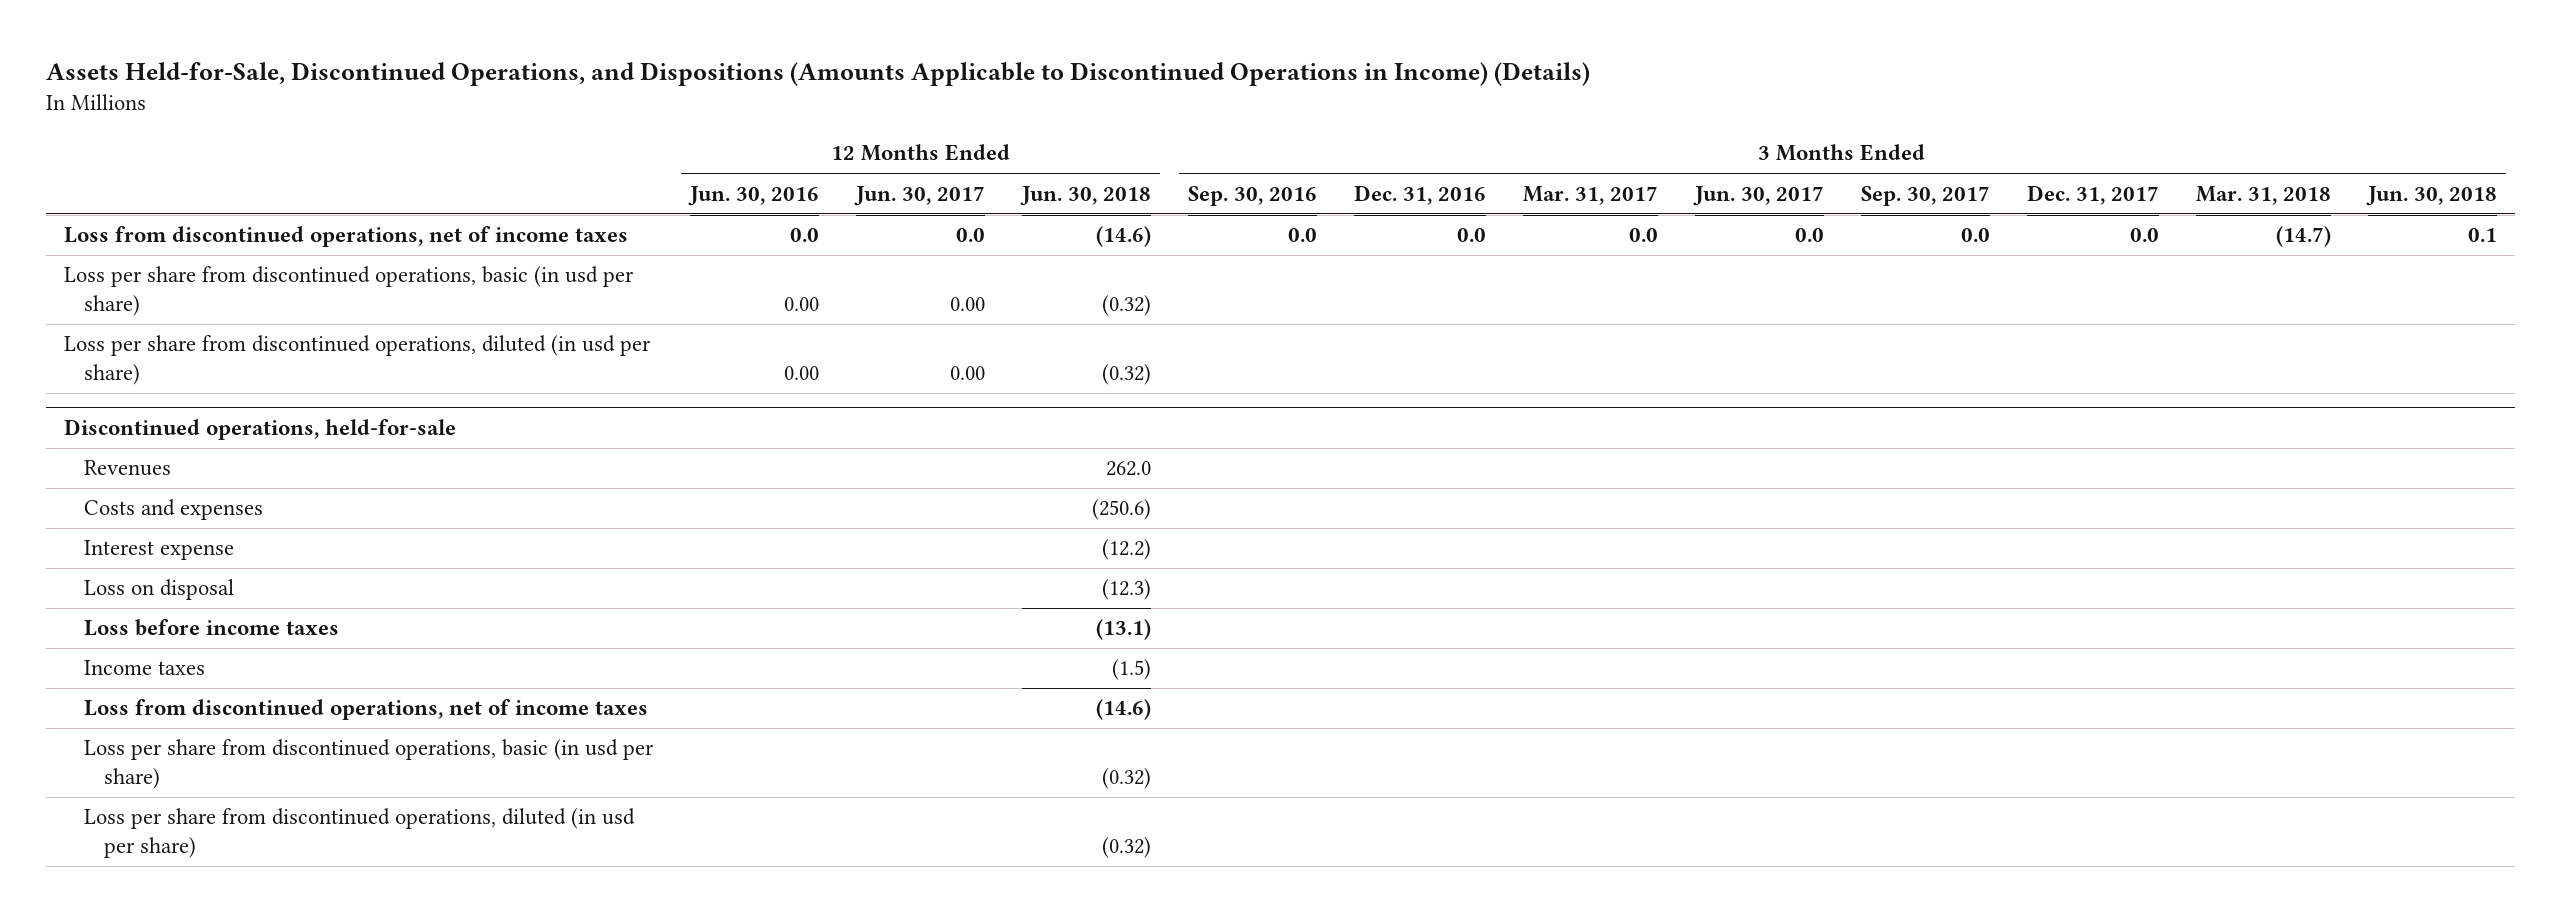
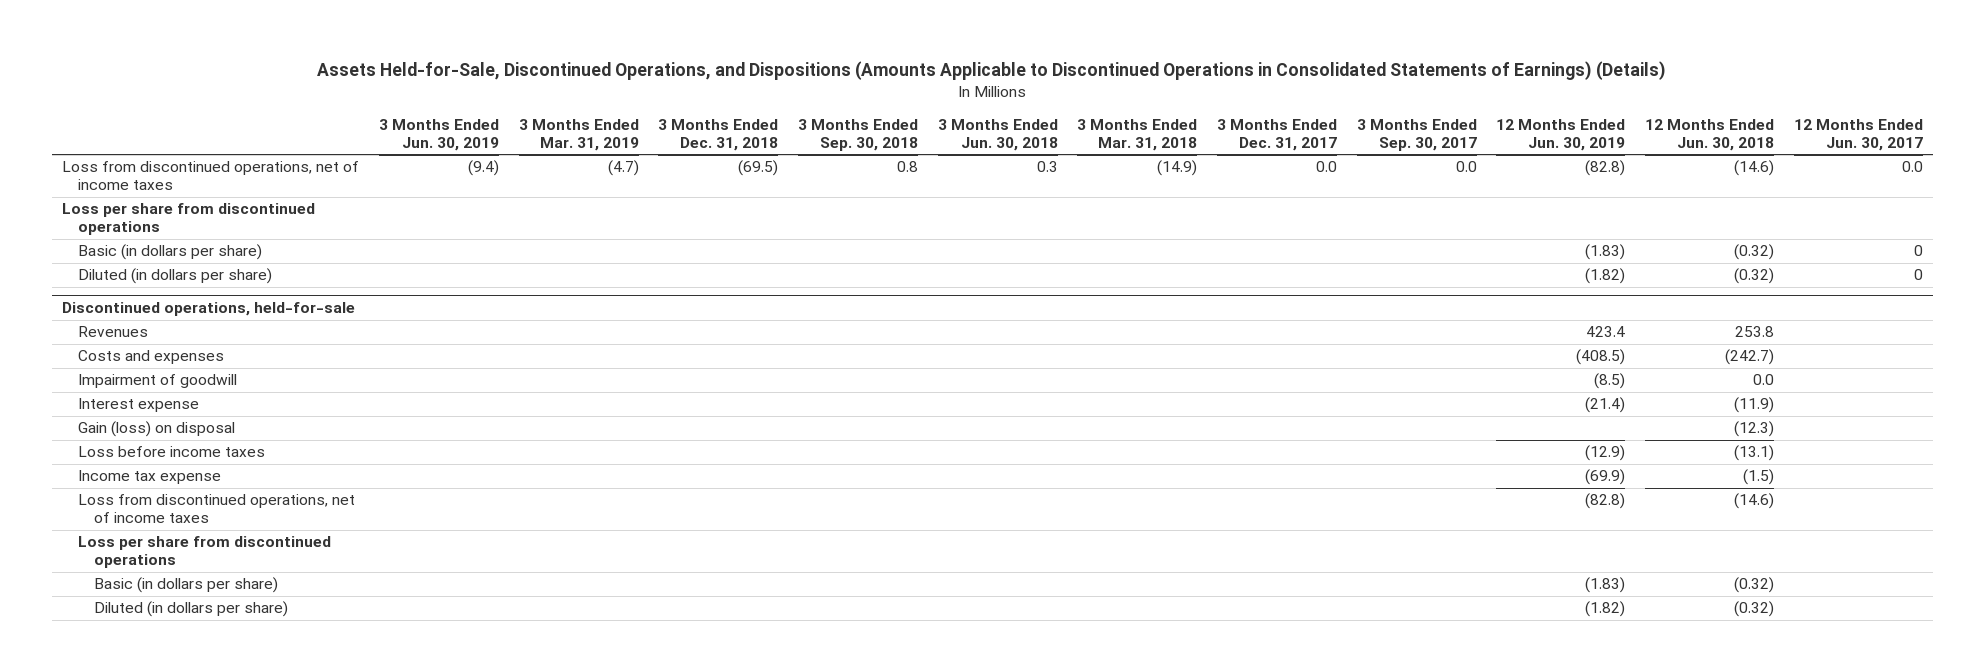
[45,62,1590,87] Assets Held-for-Sale, Discontinued Operations, and Dispositions (Amounts Applicable to Discontinued Operations in Income) (Details) -> [317,61,1667,81] Assets Held-for-Sale, Discontinued Operations, and Dispositions (Amounts Applicable to Discontinued Operations in Consolidated Statements of Earnings) (Details)
[688,185,820,206] Jun. 30, 2016 -> none
[1188,185,1318,206] Sep. 30, 2016 -> none
[1354,184,1487,205] Dec. 31, 2016 -> none
[1523,185,1659,205] Mar. 31, 2017 -> none
[1692,185,1824,206] Jun. 30, 2017 -> none
none -> [378,118,499,151] 3 Months Ended Jun. 30, 2019
none -> [518,118,639,151] 3 Months Ended Mar. 31, 2019
none -> [658,118,779,151] 3 Months Ended Dec. 31, 2018
none -> [797,118,918,151] 3 Months Ended Sep. 30, 2018
none -> [1496,118,1626,151] 12 Months Ended Jun. 30, 2019
[2275,226,2331,248] (14.7) -> [1157,160,1198,177] (14.9)
[2467,228,2497,243] 0.1 -> [1036,161,1058,173] 0.3
none -> [62,203,316,236] Loss per share from discontinued operations
[64,266,635,316] Loss per share from discontinued operations, basic (in usd per share) -> [77,244,262,261] Basic (in dollars per share)
[950,296,986,311] 0.00 -> [1913,245,1923,257] 0
[64,335,652,385] Loss per share from discontinued operations, diluted (in usd per share) -> [77,268,272,285] Diluted (in dollars per share)
[950,365,986,380] 0.00 -> [1913,269,1923,281] 0
[1106,461,1152,477] 262.0 -> [1735,326,1775,338] 253.8
[1092,499,1152,521] (250.6) -> [1725,349,1775,366] (242.7)
none -> [77,374,237,389] Impairment of goodwill
[1102,539,1152,561] (12.2) -> [1734,397,1775,414] (11.9)
[84,579,235,601] Loss on disposal -> [77,421,235,438] Gain (loss) on disposal
[84,660,206,676] Income taxes -> [77,470,221,485] Income tax expense
none -> [77,536,331,569] Loss per share from discontinued operations
[84,739,655,789] Loss per share from discontinued operations, basic (in usd per share) -> [93,577,278,594] Basic (in dollars per share)
[84,808,636,858] Loss per share from discontinued operations, diluted (in usd per share) -> [93,601,288,618] Diluted (in dollars per share)

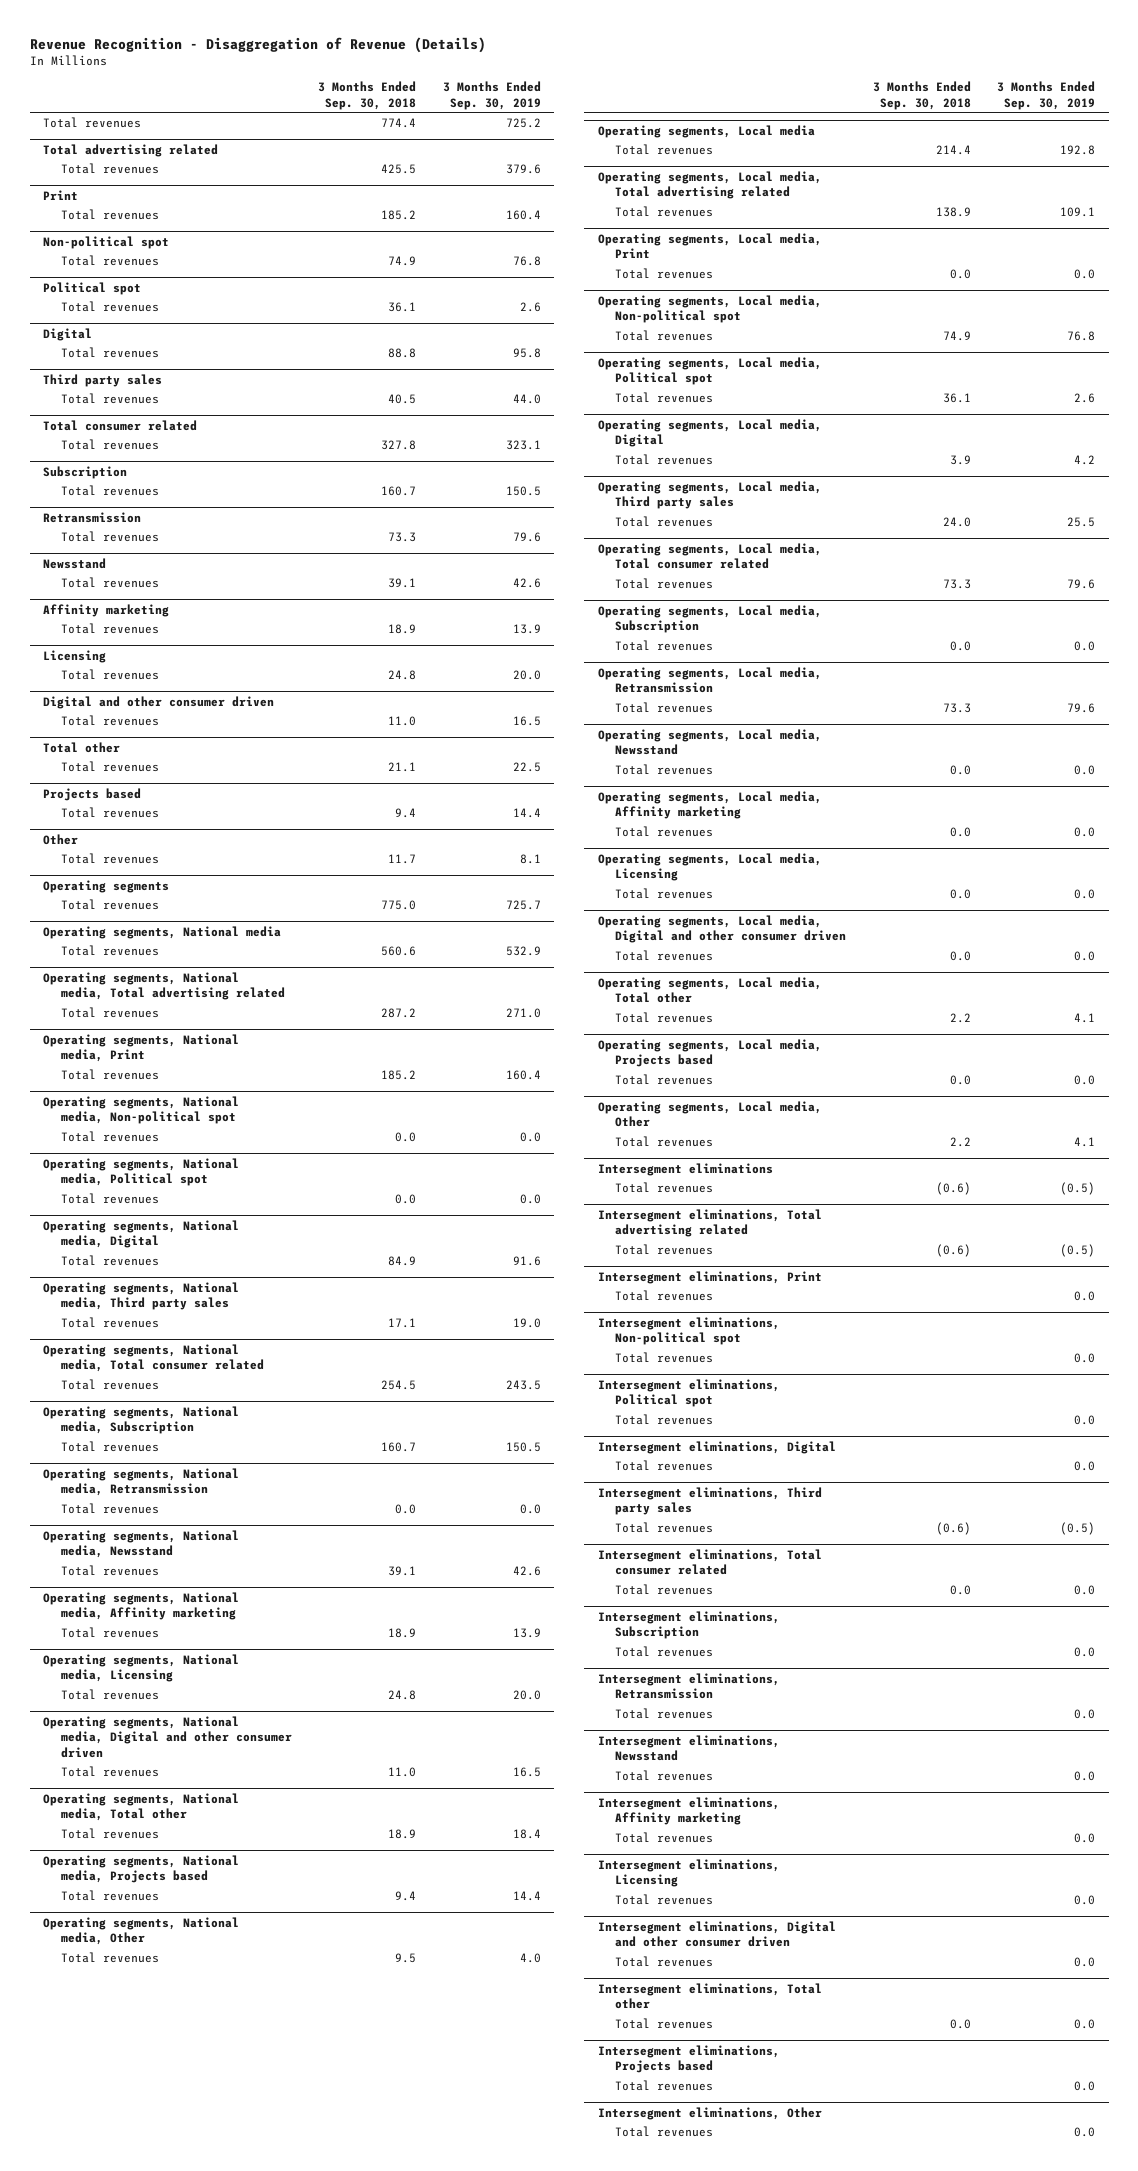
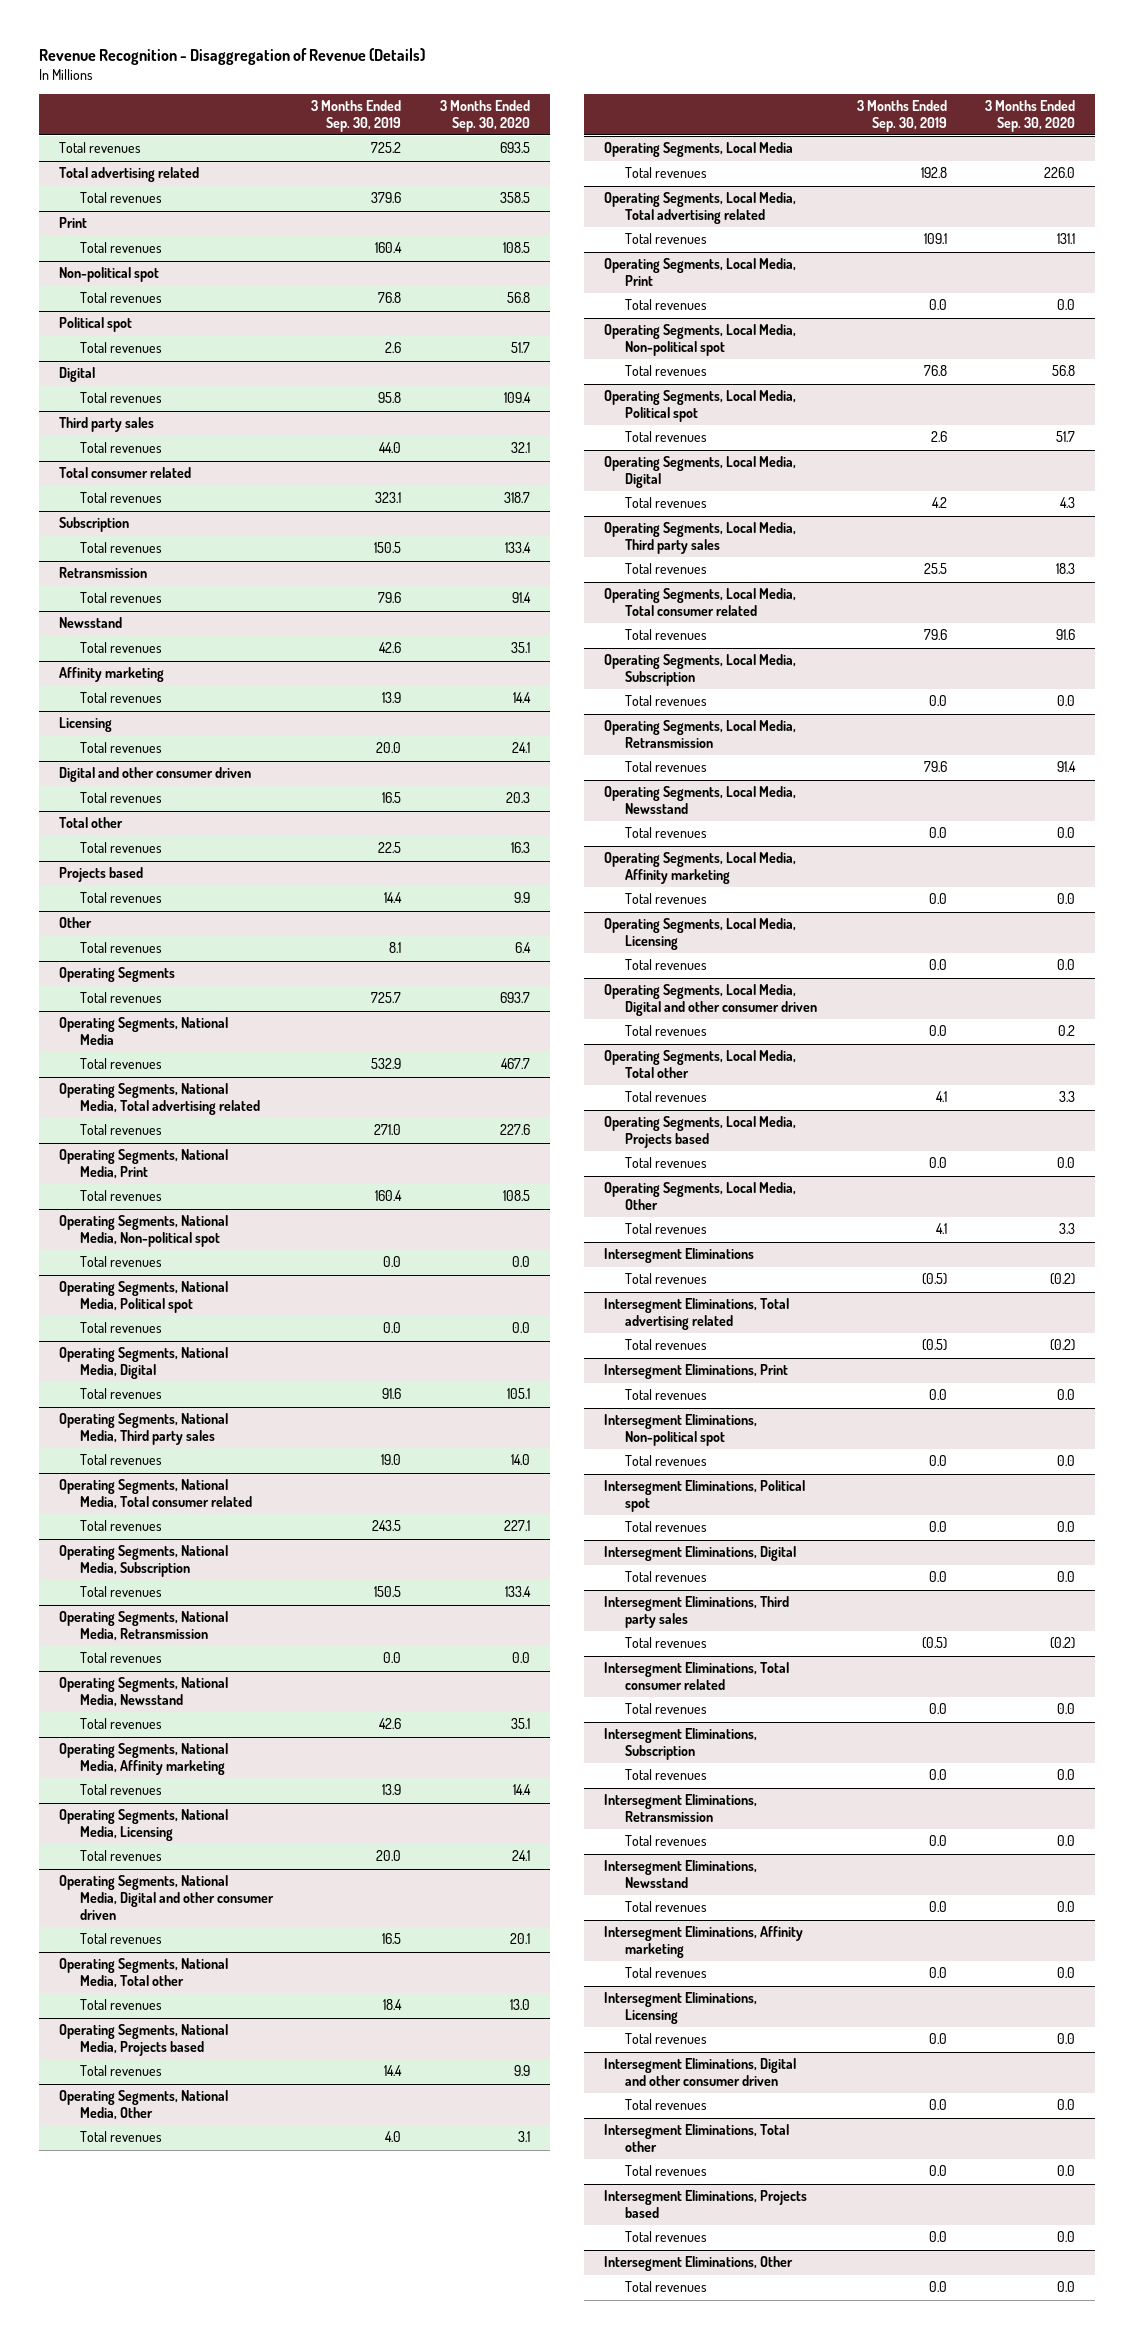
[318,81,417,110] 3 Months Ended Sep. 30, 2018 -> none
none -> [440,99,531,132] 3 Months Ended Sep. 30, 2020
[42,879,169,893] Operating segments -> [58,967,175,983] Operating Segments
[42,925,281,939] Operating segments, National media -> [58,1017,228,1045] Operating Segments, National Media
[42,971,285,1001] Operating segments, National media, Total advertising related -> [58,1083,260,1115] Operating Segments, National Media, Total advertising related
[42,1033,239,1063] Operating segments, National media, Print -> [58,1149,228,1179] Operating Segments, National Media, Print
[42,1095,239,1125] Operating segments, National media, Non-political spot -> [58,1215,228,1247] Operating Segments, National Media, Non-political spot
[42,1157,239,1187] Operating segments, National media, Political spot -> [58,1281,228,1313] Operating Segments, National Media, Political spot
[42,1219,239,1249] Operating segments, National media, Digital -> [58,1347,228,1379] Operating Segments, National Media, Digital
[42,1281,239,1311] Operating segments, National media, Third party sales -> [58,1413,228,1445] Operating Segments, National Media, Third party sales
[42,1343,264,1373] Operating segments, National media, Total consumer related -> [58,1479,252,1509] Operating Segments, National Media, Total consumer related
[42,1405,239,1435] Operating segments, National media, Subscription -> [58,1545,228,1577] Operating Segments, National Media, Subscription
[42,1467,239,1497] Operating segments, National media, Retransmission -> [58,1611,228,1641] Operating Segments, National Media, Retransmission
[42,1529,239,1559] Operating segments, National media, Newsstand -> [58,1677,228,1707] Operating Segments, National Media, Newsstand
[42,1591,239,1621] Operating segments, National media, Affinity marketing -> [58,1743,228,1775] Operating Segments, National Media, Affinity marketing
[42,1653,239,1683] Operating segments, National media, Licensing -> [58,1809,228,1841] Operating Segments, National Media, Licensing
[42,1715,292,1758] Operating segments, National media, Digital and other consumer driven -> [58,1875,274,1920] Operating Segments, National Media, Digital and other consumer driven
[42,1792,239,1822] Operating segments, National media, Total other -> [58,1958,228,1988] Operating Segments, National Media, Total other
[42,1854,239,1884] Operating segments, National media, Projects based -> [58,2024,228,2056] Operating Segments, National Media, Projects based
[42,1916,239,1946] Operating segments, National media, Other -> [58,2090,228,2120] Operating Segments, National Media, Other
[597,124,815,138] Operating segments, Local media -> [603,142,793,158] Operating Segments, Local Media
[597,170,822,200] Operating segments, Local media, Total advertising related -> [603,192,796,224] Operating Segments, Local Media, Total advertising related
[597,232,822,259] Operating segments, Local media, Print -> [603,258,796,286] Operating Segments, Local Media, Print
[597,294,822,324] Operating segments, Local media, Non-political spot -> [603,324,796,356] Operating Segments, Local Media, Non-political spot
[597,356,822,386] Operating segments, Local media, Political spot -> [603,390,796,422] Operating Segments, Local Media, Political spot
[597,418,822,448] Operating segments, Local media, Digital -> [603,456,796,488] Operating Segments, Local Media, Digital
[597,480,822,510] Operating segments, Local media, Third party sales -> [603,522,796,554] Operating Segments, Local Media, Third party sales
[597,542,822,570] Operating segments, Local media, Total consumer related -> [603,588,796,616] Operating Segments, Local Media, Total consumer related
[597,604,822,634] Operating segments, Local media, Subscription -> [603,654,796,686] Operating Segments, Local Media, Subscription
[597,666,822,694] Operating segments, Local media, Retransmission -> [603,720,796,748] Operating Segments, Local Media, Retransmission
[597,728,822,756] Operating segments, Local media, Newsstand -> [603,786,796,814] Operating Segments, Local Media, Newsstand
[597,790,822,820] Operating segments, Local media, Affinity marketing -> [603,852,796,884] Operating Segments, Local Media, Affinity marketing
[597,852,822,882] Operating segments, Local media, Licensing -> [603,918,796,950] Operating Segments, Local Media, Licensing
[597,914,847,944] Operating segments, Local media, Digital and other consumer driven -> [603,984,817,1016] Operating Segments, Local Media, Digital and other consumer driven
[597,976,822,1004] Operating segments, Local media, Total other -> [603,1050,796,1078] Operating Segments, Local Media, Total other
[597,1038,822,1068] Operating segments, Local media, Projects based -> [603,1116,796,1148] Operating Segments, Local Media, Projects based
[597,1100,822,1128] Operating segments, Local media, Other -> [603,1182,796,1210] Operating Segments, Local Media, Other
[597,1162,773,1176] Intersegment eliminations -> [603,1248,754,1264] Intersegment Eliminations
[597,1208,822,1238] Intersegment eliminations, Total advertising related -> [603,1298,789,1330] Intersegment Eliminations, Total advertising related
[597,1270,822,1284] Intersegment eliminations, Print -> [603,1364,788,1380] Intersegment Eliminations, Print
[597,1316,780,1346] Intersegment eliminations, Non-political spot -> [603,1414,757,1446] Intersegment Eliminations, Non-political spot
[597,1378,780,1408] Intersegment eliminations, Political spot -> [603,1480,805,1512] Intersegment Eliminations, Political spot
[597,1440,836,1454] Intersegment eliminations, Digital -> [603,1546,796,1562] Intersegment Eliminations, Digital
[597,1486,822,1516] Intersegment eliminations, Third party sales -> [603,1596,789,1628] Intersegment Eliminations, Third party sales
[597,1548,822,1576] Intersegment eliminations, Total consumer related -> [603,1662,789,1690] Intersegment Eliminations, Total consumer related
[597,1610,780,1640] Intersegment eliminations, Subscription -> [603,1728,757,1760] Intersegment Eliminations, Subscription
[597,1672,780,1700] Intersegment eliminations, Retransmission -> [603,1794,757,1822] Intersegment Eliminations, Retransmission
[597,1734,780,1762] Intersegment eliminations, Newsstand -> [603,1860,757,1888] Intersegment Eliminations, Newsstand
[597,1796,780,1826] Intersegment eliminations, Affinity marketing -> [603,1926,803,1958] Intersegment Eliminations, Affinity marketing
[597,1858,780,1888] Intersegment eliminations, Licensing -> [603,1992,757,2024] Intersegment Eliminations, Licensing
[597,1920,836,1948] Intersegment eliminations, Digital and other consumer driven -> [603,2058,796,2086] Intersegment Eliminations, Digital and other consumer driven
[597,1982,822,2010] Intersegment eliminations, Total other -> [603,2124,789,2152] Intersegment Eliminations, Total other
[597,2044,780,2074] Intersegment eliminations, Projects based -> [603,2190,807,2218] Intersegment Eliminations, Projects based
[597,2106,822,2120] Intersegment eliminations, Other -> [603,2256,793,2272] Intersegment Eliminations, Other

